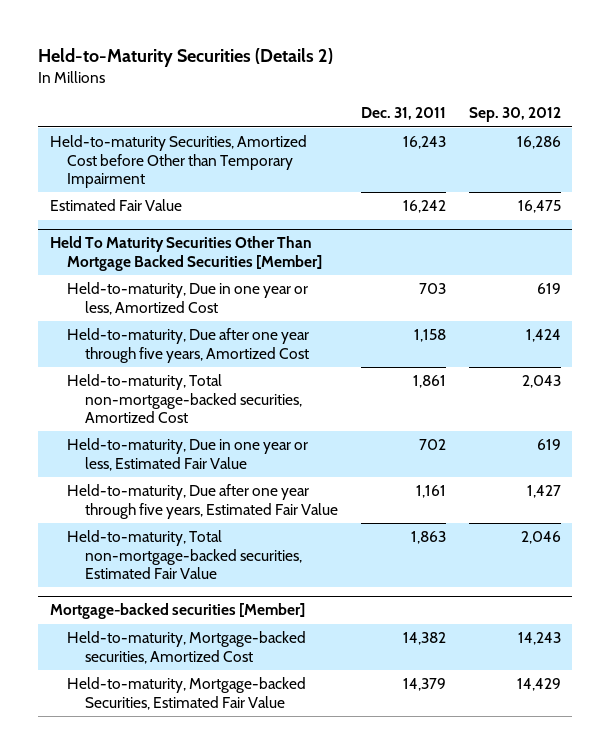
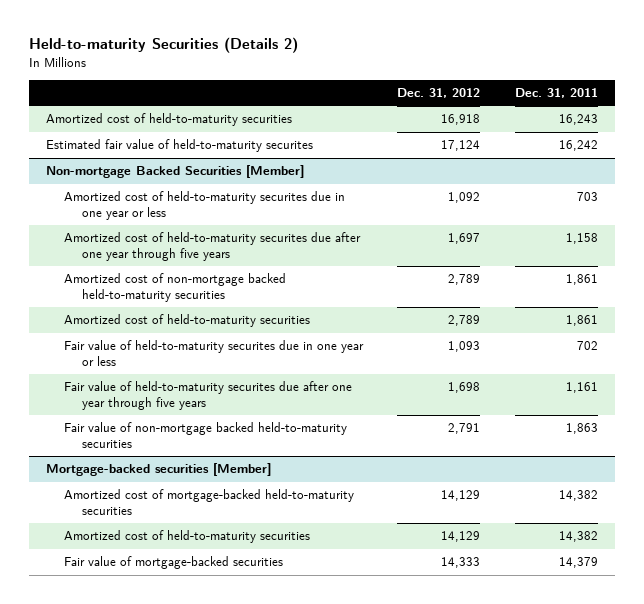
[38,48,334,68] Held-to-Maturity Securities (Details 2) -> [29,37,299,54] Held-to-maturity Securities (Details 2)
[468,107,561,123] Sep. 30, 2012 -> none
none -> [397,87,481,98] Dec. 31, 2012
[49,236,323,271] Held To Maturity Securities Other Than Mortgage Backed Securities [Member] -> none
[49,135,307,188] Held-to-maturity Securities, Amortized Cost before Other than Temporary Impairment -> [46,113,293,127] Amortized cost of held-to-maturity securities
[49,199,182,212] Estimated Fair Value -> [46,139,314,153] Estimated fair value of held-to-maturity securites
none -> [46,165,305,179] Non-mortgage Backed Securities [Member]
[67,282,309,315] Held-to-maturity, Due in one year or less, Amortized Cost -> [64,191,346,220] Amortized cost of held-to-maturity securites due in one year or less
[67,328,310,363] Held-to-maturity, Due after one year through five years, Amortized Cost -> [64,232,362,261] Amortized cost of held-to-maturity securites due after one year through five years
[67,374,303,423] Held-to-maturity, Total non-mortgage-backed securities, Amortized Cost -> [64,273,287,302] Amortized cost of non-mortgage backed held-to-maturity securities
none -> [64,314,311,328] Amortized cost of held-to-maturity securities
[67,438,309,471] Held-to-maturity, Due in one year or less, Estimated Fair Value -> [64,340,365,366] Fair value of held-to-maturity securites due in one year or less
[67,484,339,519] Held-to-maturity, Due after one year through five years, Estimated Fair Value -> [64,381,353,410] Fair value of held-to-maturity securites due after one year through five years
[67,530,303,579] Held-to-maturity, Total non-mortgage-backed securities, Estimated Fair Value -> [64,422,348,448] Fair value of non-mortgage backed held-to-maturity securities
[67,631,307,664] Held-to-maturity, Mortgage-backed securities, Amortized Cost -> [64,489,355,515] Amortized cost of mortgage-backed held-to-maturity securities
none -> [64,530,311,544] Amortized cost of held-to-maturity securities
[67,677,307,710] Held-to-maturity, Mortgage-backed Securities, Estimated Fair Value -> [64,556,284,570] Fair value of mortgage-backed securities

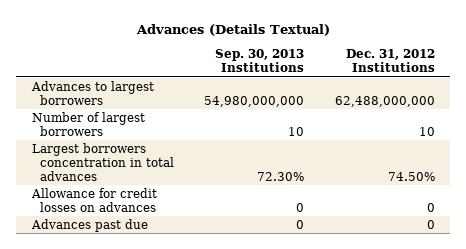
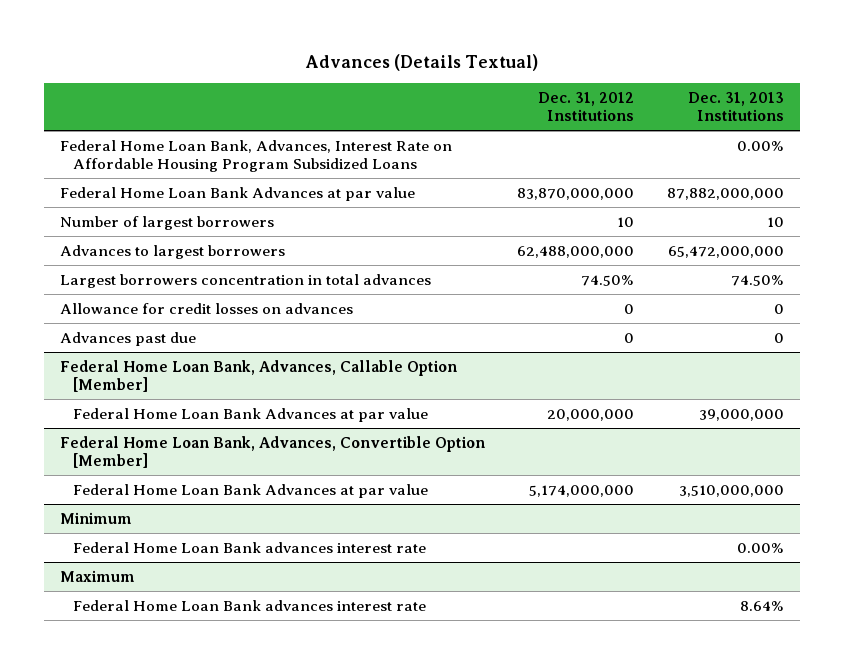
[215,49,305,73] Sep. 30, 2013 Institutions -> none
none -> [687,92,784,121] Dec. 31, 2013 Institutions
none -> [60,139,453,172] Federal Home Loan Bank, Advances, Interest Rate on Affordable Housing Program Subsidized Loans
none -> [60,186,416,201] Federal Home Loan Bank Advances at par value
[30,80,154,105] Advances to largest borrowers -> [60,244,286,259] Advances to largest borrowers
none -> [60,359,458,392] Federal Home Loan Bank, Advances, Callable Option [Member]
none -> [73,407,429,422] Federal Home Loan Bank Advances at par value
none -> [60,435,486,468] Federal Home Loan Bank, Advances, Convertible Option [Member]
none -> [73,483,429,498] Federal Home Loan Bank Advances at par value
none -> [60,511,133,524] Minimum
none -> [73,541,427,553] Federal Home Loan Bank advances interest rate
none -> [60,569,136,582] Maximum
none -> [73,599,427,611] Federal Home Loan Bank advances interest rate

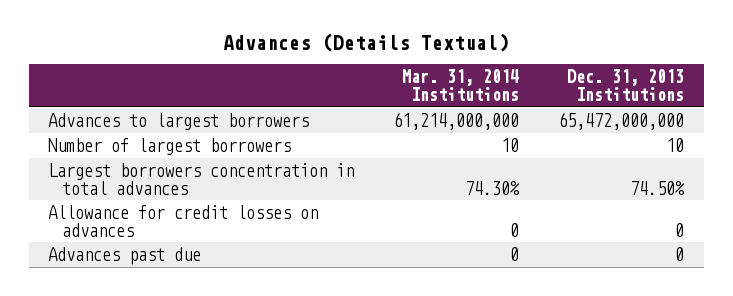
[538,92,635,121] Dec. 31, 2012 Institutions -> none
none -> [402,68,520,101] Mar. 31, 2014 Institutions
[60,139,453,172] Federal Home Loan Bank, Advances, Interest Rate on Affordable Housing Program Subsidized Loans -> none
[60,186,416,201] Federal Home Loan Bank Advances at par value -> none
[60,215,275,230] Number of largest borrowers -> [48,137,292,155] Number of largest borrowers
[60,359,458,392] Federal Home Loan Bank, Advances, Callable Option [Member] -> none
[73,407,429,422] Federal Home Loan Bank Advances at par value -> none
[60,435,486,468] Federal Home Loan Bank, Advances, Convertible Option [Member] -> none
[73,483,429,498] Federal Home Loan Bank Advances at par value -> none
[60,511,133,524] Minimum -> none
[73,541,427,553] Federal Home Loan Bank advances interest rate -> none
[60,569,136,582] Maximum -> none
[73,599,427,611] Federal Home Loan Bank advances interest rate -> none

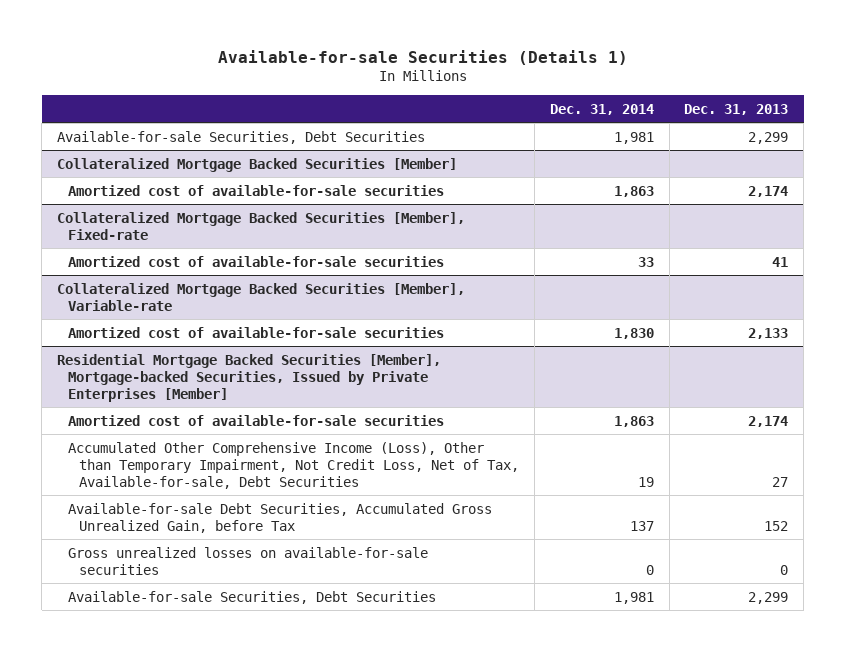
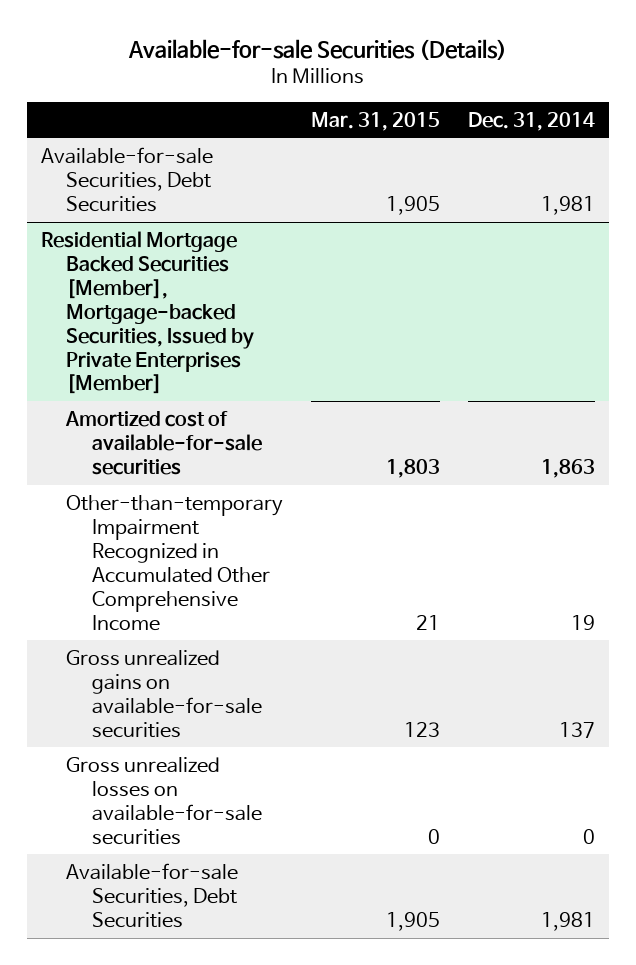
[217,49,628,65] Available-for-sale Securities (Details 1) -> [127,38,507,60] Available-for-sale Securities (Details)
[684,103,789,115] Dec. 31, 2013 -> none
none -> [311,111,441,131] Mar. 31, 2015
[56,157,457,172] Collateralized Mortgage Backed Securities [Member] -> none
[68,184,445,196] Amortized cost of available-for-sale securities -> none
[56,211,465,240] Collateralized Mortgage Backed Securities [Member], Fixed-rate -> none
[68,255,445,267] Amortized cost of available-for-sale securities -> none
[56,282,465,311] Collateralized Mortgage Backed Securities [Member], Variable-rate -> none
[68,326,445,338] Amortized cost of available-for-sale securities -> none
[68,441,520,489] Accumulated Other Comprehensive Income (Loss), Other than Temporary Impairment, Not Credit Loss, Net of Tax, Available-for-sale, Debt Securities -> [66,494,284,631] Other-than-temporary Impairment Recognized in Accumulated Other Comprehensive Income
[68,502,493,533] Available-for-sale Debt Securities, Accumulated Gross Unrealized Gain, before Tax -> [66,649,263,738] Gross unrealized gains on available-for-sale securities

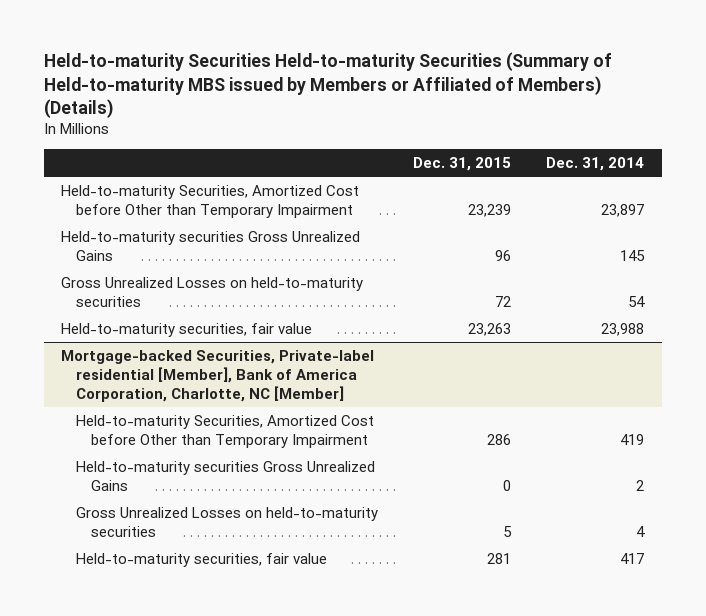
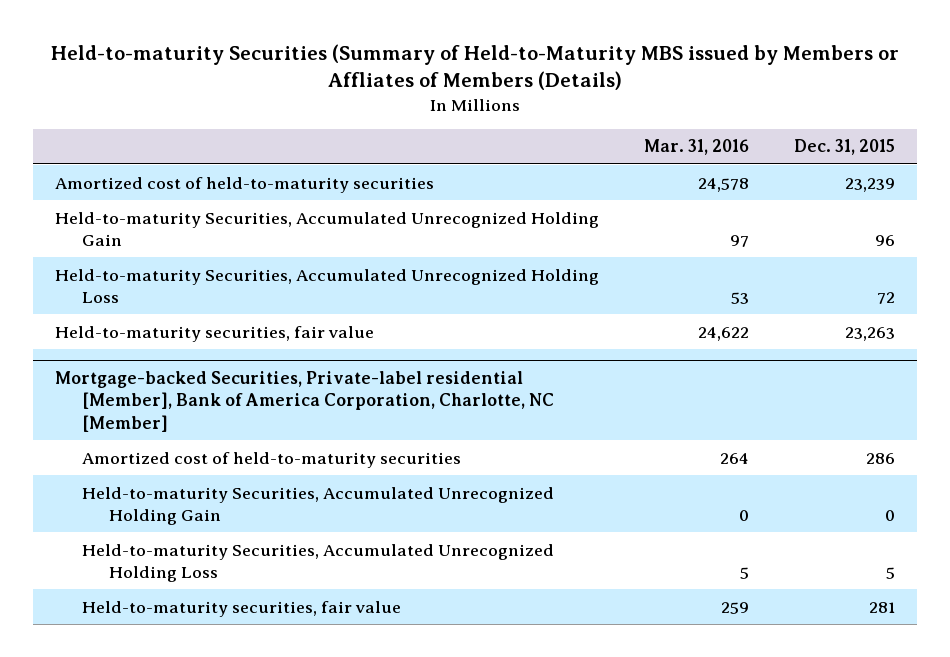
[43,52,612,118] Held-to-maturity Securities Held-to-maturity Securities (Summary of Held-to-maturity MBS issued by Members or Affiliated of Members) (Details) -> [50,44,899,91] Held-to-maturity Securities (Summary of Held-to-Maturity MBS issued by Members or Affliates of Members (Details)
[546,157,645,172] Dec. 31, 2014 -> none
none -> [643,139,749,156] Mar. 31, 2016
[61,184,360,218] Held-to-maturity Securities, Amortized Cost before Other than Temporary Impairment -> [55,176,435,193] Amortized cost of held-to-maturity securities
[61,230,361,261] Held-to-maturity securities Gross Unrealized Gains -> [55,211,600,247] Held-to-maturity Securities, Accumulated Unrecognized Holding Gain
[61,276,364,307] Gross Unrealized Losses on held-to-maturity securities -> [55,268,600,304] Held-to-maturity Securities, Accumulated Unrecognized Holding Loss
[76,414,375,448] Held-to-maturity Securities, Amortized Cost before Other than Temporary Impairment -> [82,451,462,468] Amortized cost of held-to-maturity securities
[76,460,376,491] Held-to-maturity securities Gross Unrealized Gains -> [82,486,555,526] Held-to-maturity Securities, Accumulated Unrecognized Holding Gain
[76,506,379,537] Gross Unrealized Losses on held-to-maturity securities -> [82,543,555,583] Held-to-maturity Securities, Accumulated Unrecognized Holding Loss

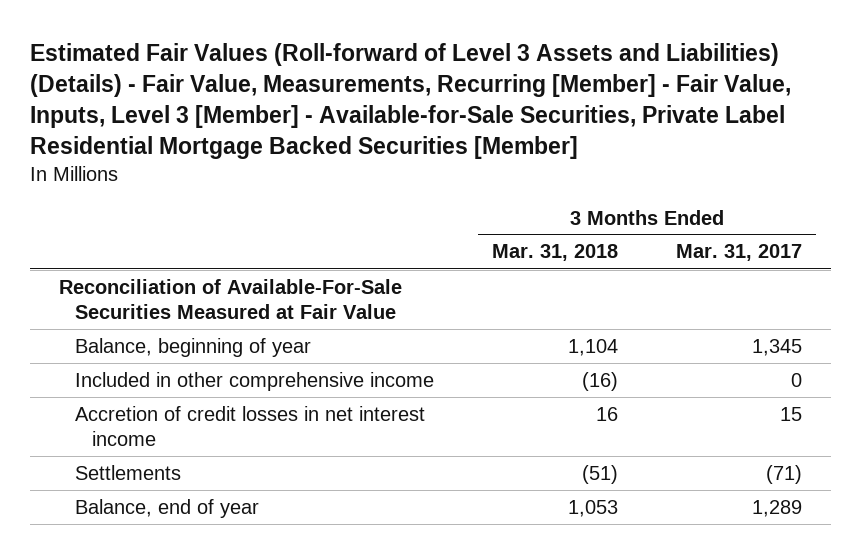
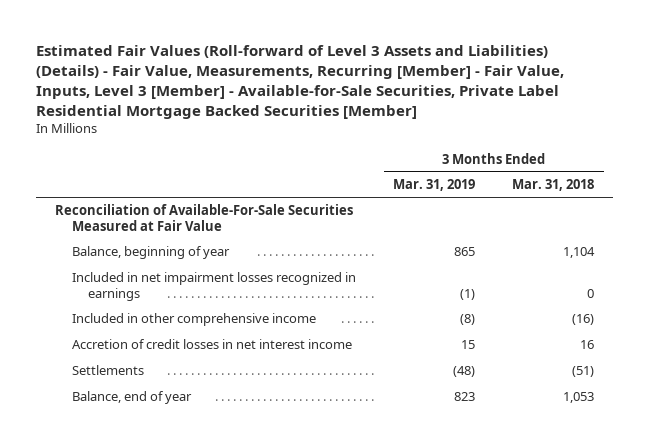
[675,244,802,262] Mar. 31, 2017 -> none
none -> [392,179,475,192] Mar. 31, 2019
none -> [71,272,356,302] Included in net impairment losses recognized in earnings

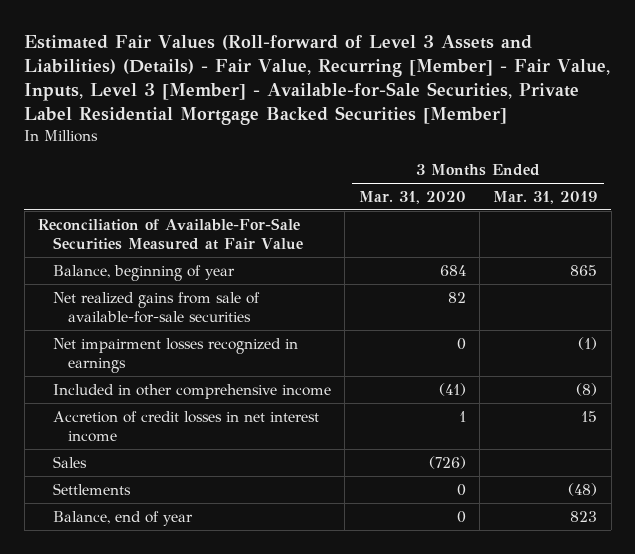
[36,45,565,119] Estimated Fair Values (Roll-forward of Level 3 Assets and Liabilities) (Details) - Fair Value, Measurements, Recurring [Member] - Fair Value, Inputs, Level 3 [Member] - Available-for-Sale Securities, Private Label Residential Mortgage Backed Securities [Member] -> [24,35,611,126] Estimated Fair Values (Roll-forward of Level 3 Assets and Liabilities) (Details) - Fair Value, Recurring [Member] - Fair Value, Inputs, Level 3 [Member] - Available-for-Sale Securities, Private Label Residential Mortgage Backed Securities [Member]
[512,179,595,192] Mar. 31, 2018 -> none
none -> [358,190,466,204] Mar. 31, 2020
none -> [53,291,261,324] Net realized gains from sale of available-for-sale securities
[71,272,356,302] Included in net impairment losses recognized in earnings -> [53,337,299,374] Net impairment losses recognized in earnings
none -> [53,455,88,468] Sales

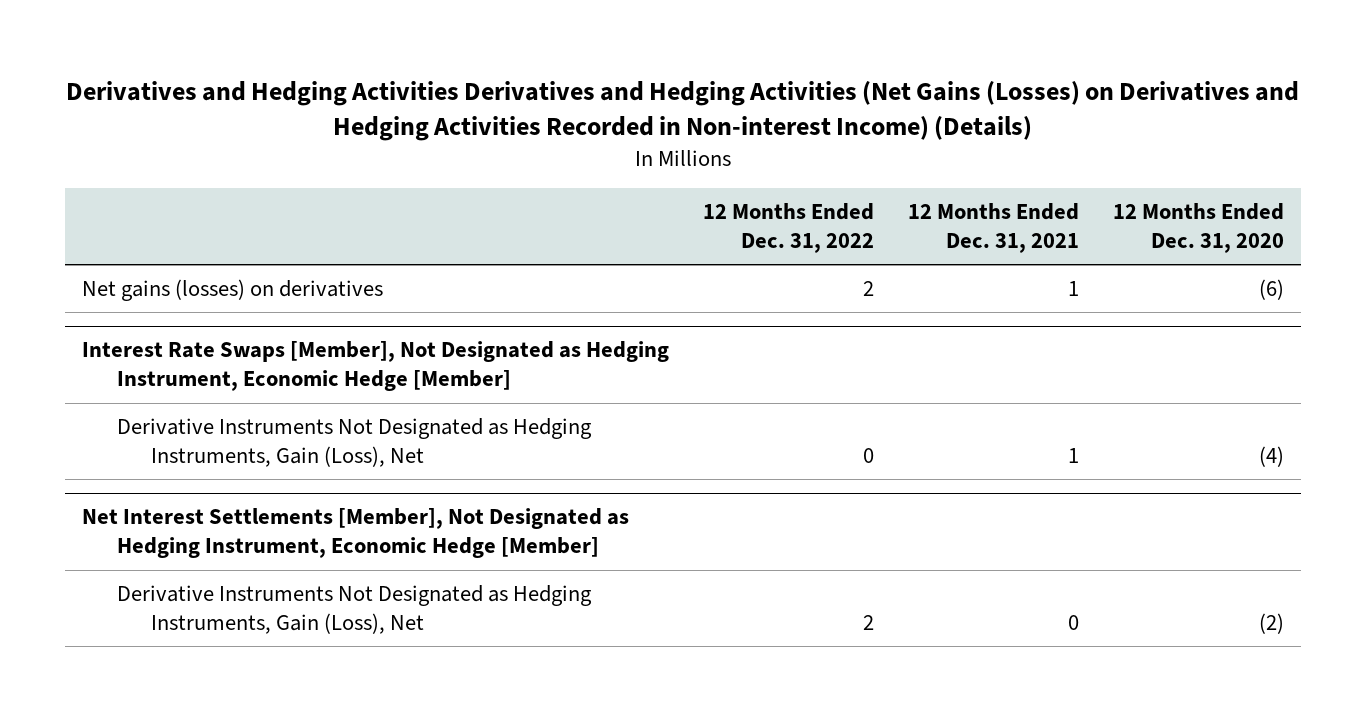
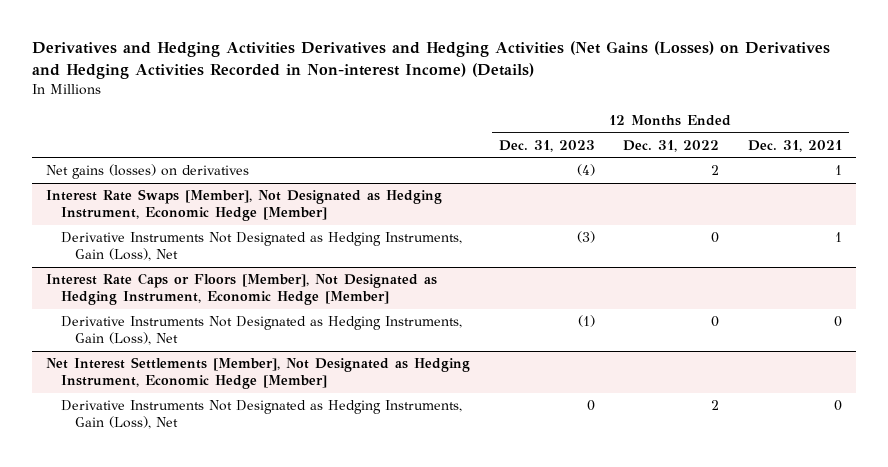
[1112,203,1284,254] 12 Months Ended Dec. 31, 2020 -> none
none -> [498,139,595,152] Dec. 31, 2023
none -> [46,273,438,306] Interest Rate Caps or Floors [Member], Not Designated as Hedging Instrument, Economic Hedge [Member]
none -> [60,316,462,346] Derivative Instruments Not Designated as Hedging Instruments, Gain (Loss), Net

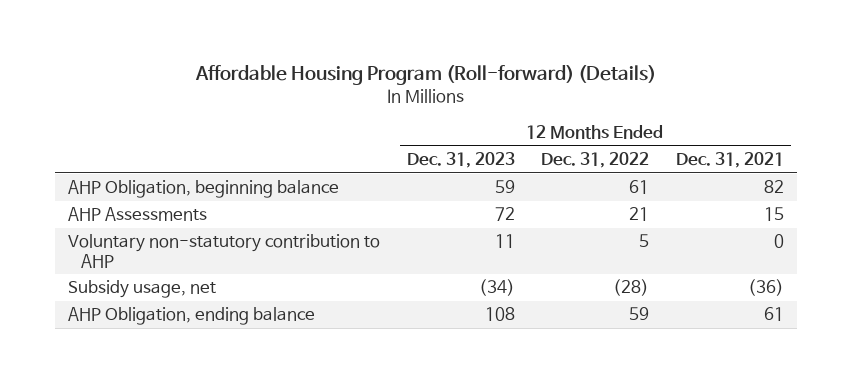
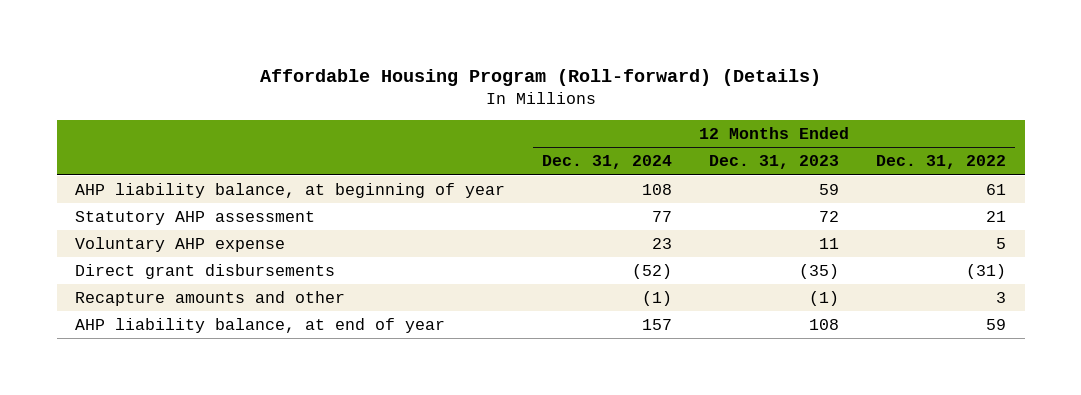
[676,152,785,169] Dec. 31, 2021 -> none
none -> [542,155,673,170] Dec. 31, 2024
[68,280,217,299] Subsidy usage, net -> none
[68,180,340,199] AHP Obligation, beginning balance -> [75,182,506,198] AHP liability balance, at beginning of year
[68,207,208,222] AHP Assessments -> [75,210,316,225] Statutory AHP assessment
[68,234,381,268] Voluntary non-statutory contribution to AHP -> [75,236,286,252] Voluntary AHP expense
none -> [75,263,336,279] Direct grant disbursements
none -> [75,290,346,306] Recapture amounts and other
[68,307,316,326] AHP Obligation, ending balance -> [75,317,446,333] AHP liability balance, at end of year

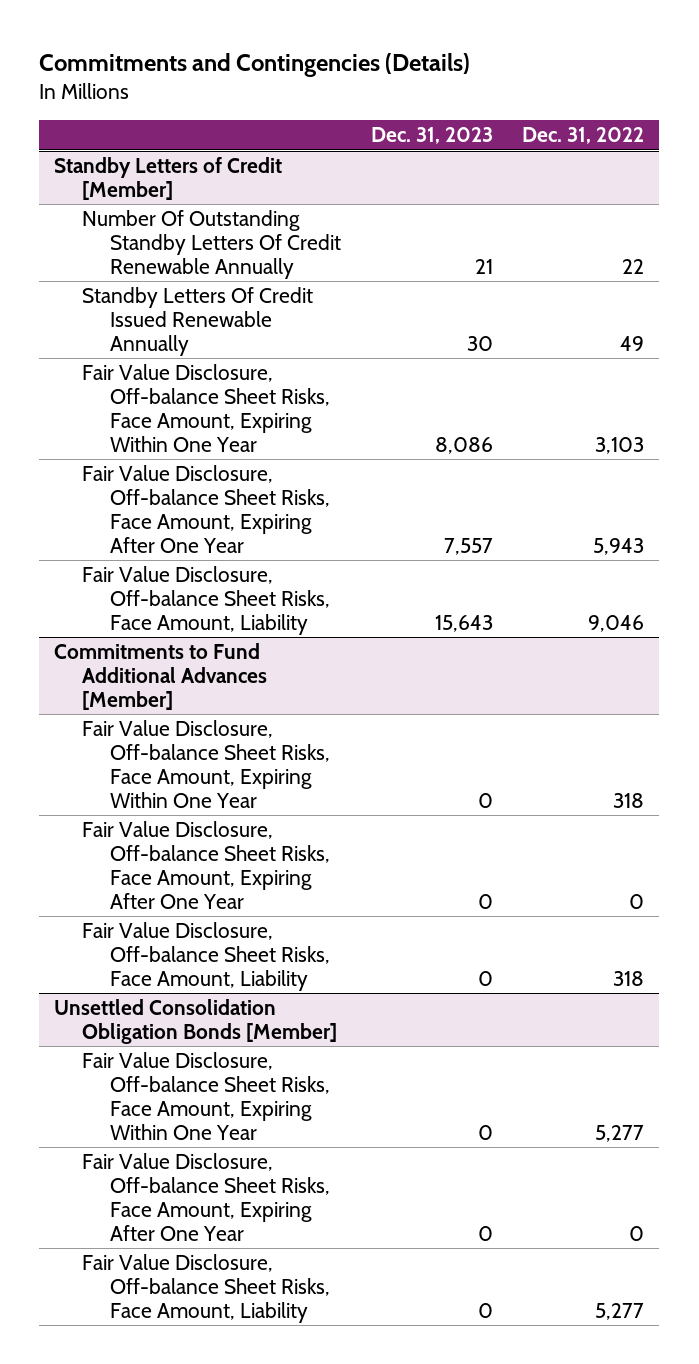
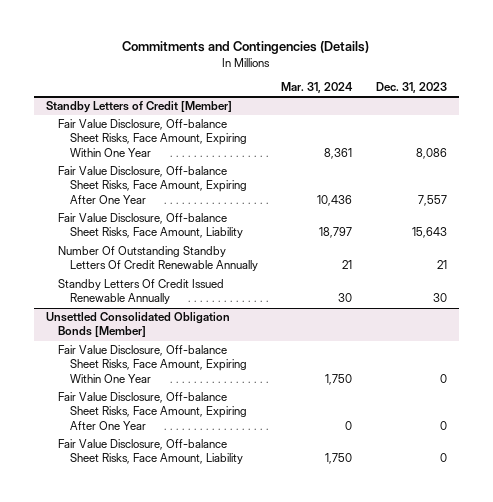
[522,127,645,145] Dec. 31, 2022 -> none
none -> [281,82,354,94] Mar. 31, 2024
[54,642,267,710] Commitments to Fund Additional Advances [Member] -> none
[81,719,330,808] Fair Value Disclosure, Off-balance Sheet Risks, Face Amount, Expiring Within One Year -> none
[81,820,330,909] Fair Value Disclosure, Off-balance Sheet Risks, Face Amount, Expiring After One Year -> none
[81,921,330,991] Fair Value Disclosure, Off-balance Sheet Risks, Face Amount, Liability -> none
[81,209,341,279] Number Of Outstanding Standby Letters Of Credit Renewable Annually -> [57,246,258,272] Number Of Outstanding Standby Letters Of Credit Renewable Annually
[81,286,313,356] Standby Letters Of Credit Issued Renewable Annually -> [57,279,224,305] Standby Letters Of Credit Issued Renewable Annually
[54,998,337,1044] Unsettled Consolidation Obligation Bonds [Member] -> [45,312,230,338] Unsettled Consolidated Obligation Bonds [Member]

